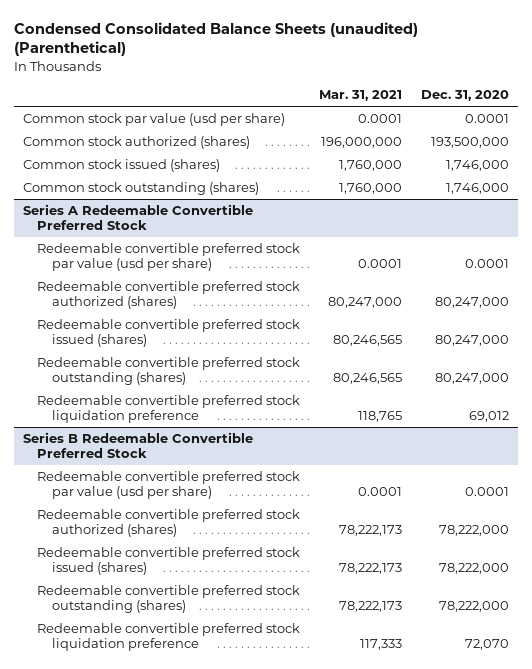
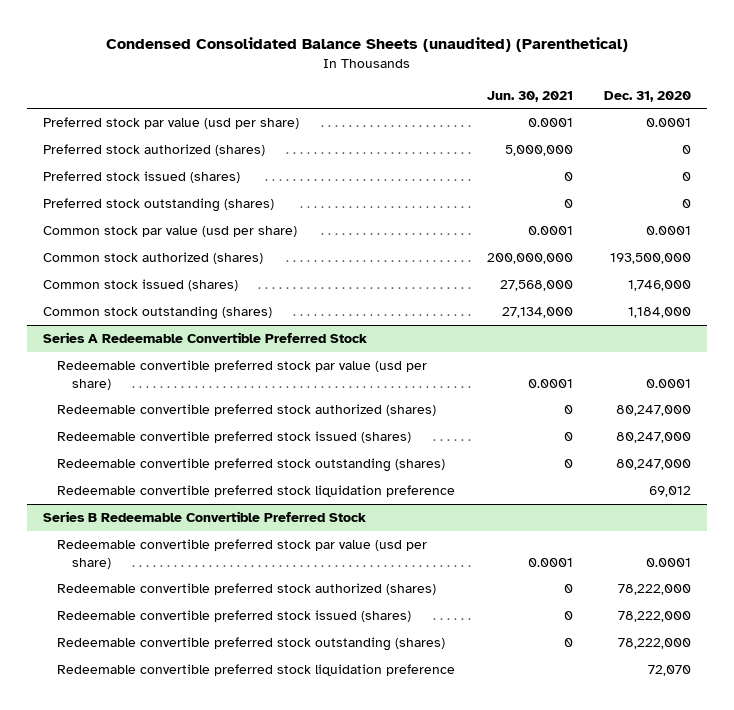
[319,90,403,102] Mar. 31, 2021 -> none
none -> [486,90,573,102] Jun. 30, 2021
none -> [42,117,299,130] Preferred stock par value (usd per share)
none -> [42,144,265,157] Preferred stock authorized (shares)
none -> [42,171,240,184] Preferred stock issued (shares)
none -> [42,198,274,213] Preferred stock outstanding (shares)
[445,182,509,194] 1,746,000 -> [628,307,692,319] 1,184,000

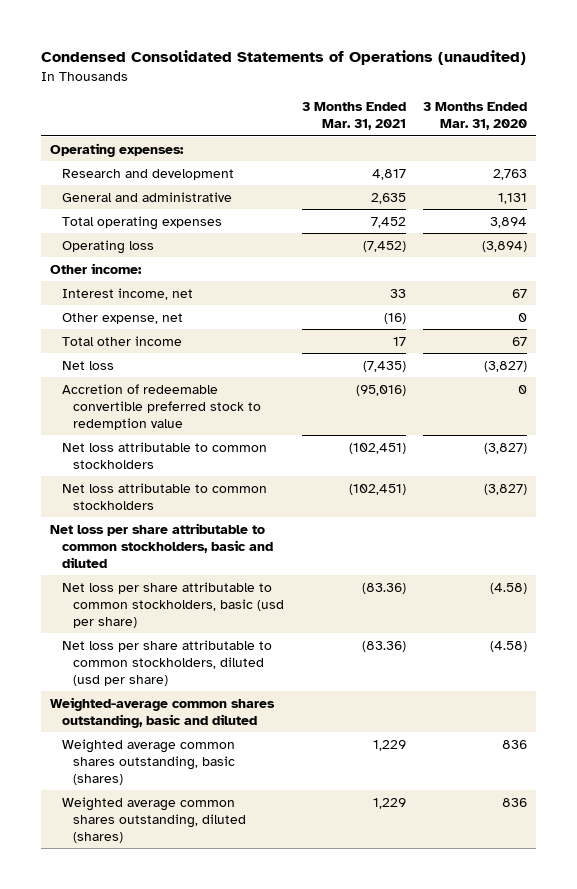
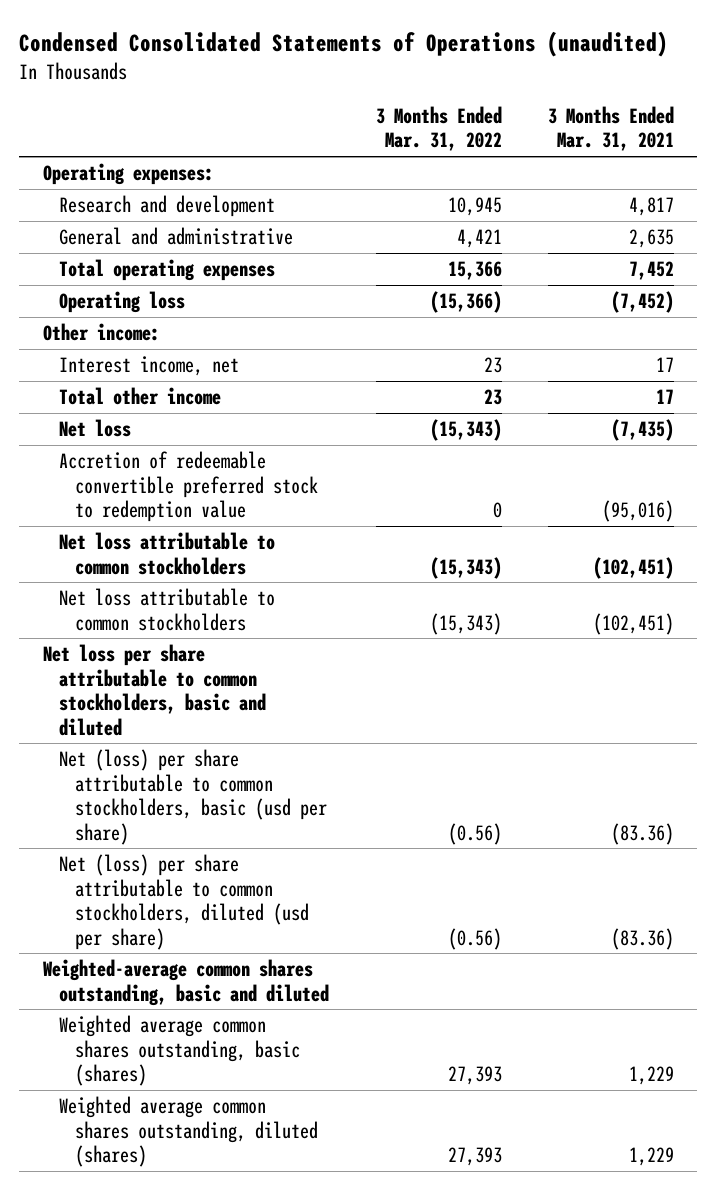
[423,102,528,131] 3 Months Ended Mar. 31, 2020 -> none
none -> [375,105,502,152] 3 Months Ended Mar. 31, 2022
[61,312,183,324] Other expense, net -> none
[389,288,406,298] 33 -> [656,357,675,373] 17
[61,581,285,628] Net loss per share attributable to common stockholders, basic (usd per share) -> [59,749,328,845] Net (loss) per share attributable to common stockholders, basic (usd per share)
[61,639,272,686] Net loss per share attributable to common stockholders, diluted (usd per share) -> [59,854,310,950] Net (loss) per share attributable to common stockholders, diluted (usd per share)

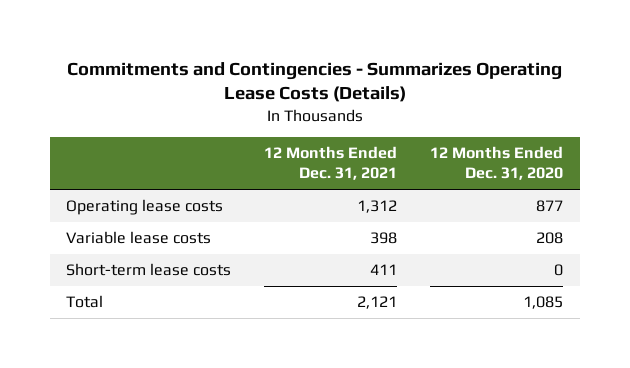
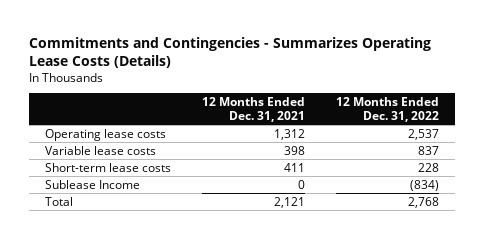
[430,146,564,181] 12 Months Ended Dec. 31, 2020 -> none
none -> [336,97,440,122] 12 Months Ended Dec. 31, 2022
none -> [44,179,140,189] Sublease Income

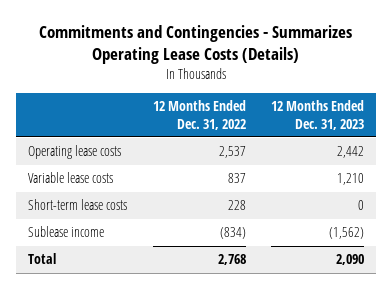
[202,97,306,122] 12 Months Ended Dec. 31, 2021 -> none
none -> [270,100,364,130] 12 Months Ended Dec. 31, 2023
[44,179,140,189] Sublease Income -> [28,226,105,238] Sublease income

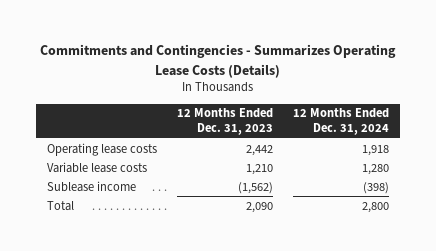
[152,100,246,130] 12 Months Ended Dec. 31, 2022 -> none
none -> [293,108,390,136] 12 Months Ended Dec. 31, 2024
[28,199,128,211] Short-term lease costs -> none

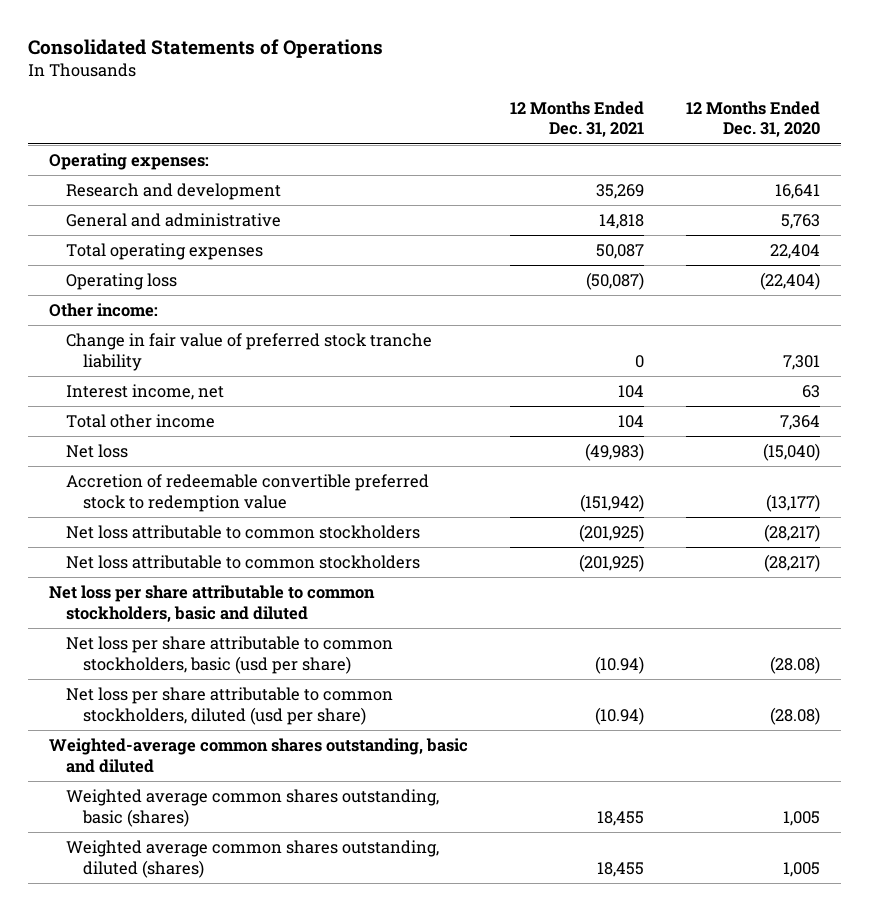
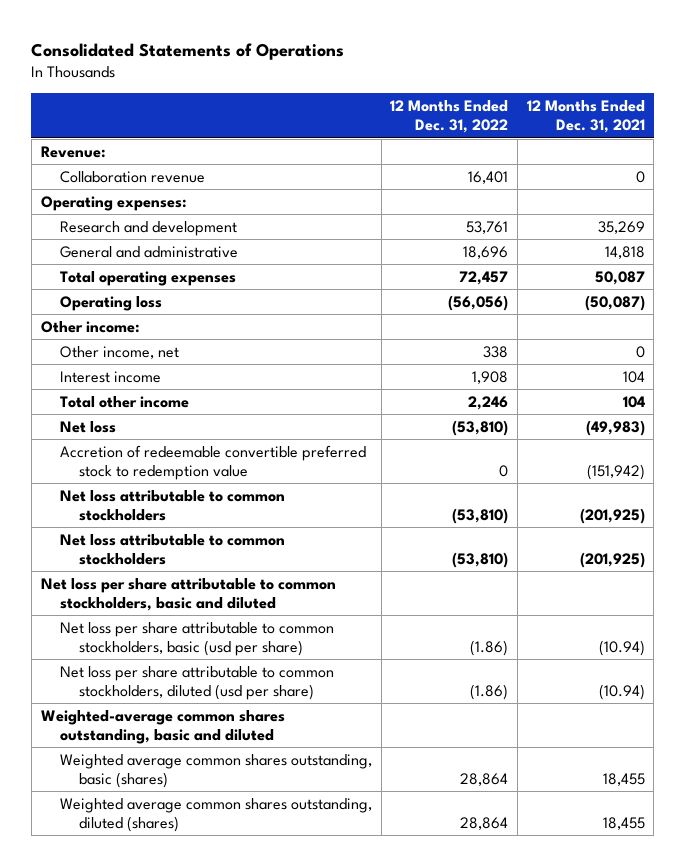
[685,100,820,138] 12 Months Ended Dec. 31, 2020 -> none
none -> [390,99,509,134] 12 Months Ended Dec. 31, 2022
none -> [40,145,106,158] Revenue:
none -> [59,170,205,183] Collaboration revenue
[66,333,433,372] Change in fair value of preferred stock tranche liability -> [59,345,179,359] Other income, net
[66,384,225,401] Interest income, net -> [59,370,161,383] Interest income

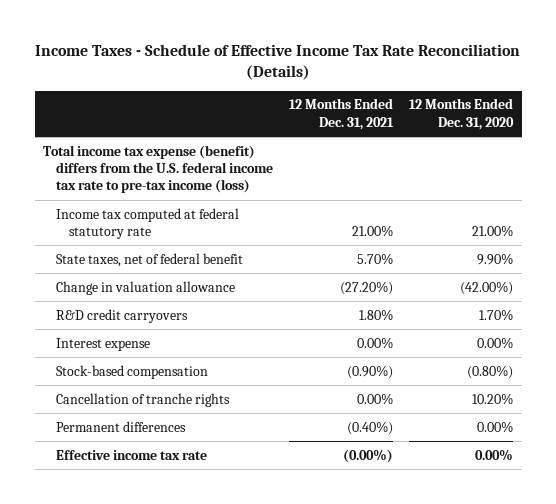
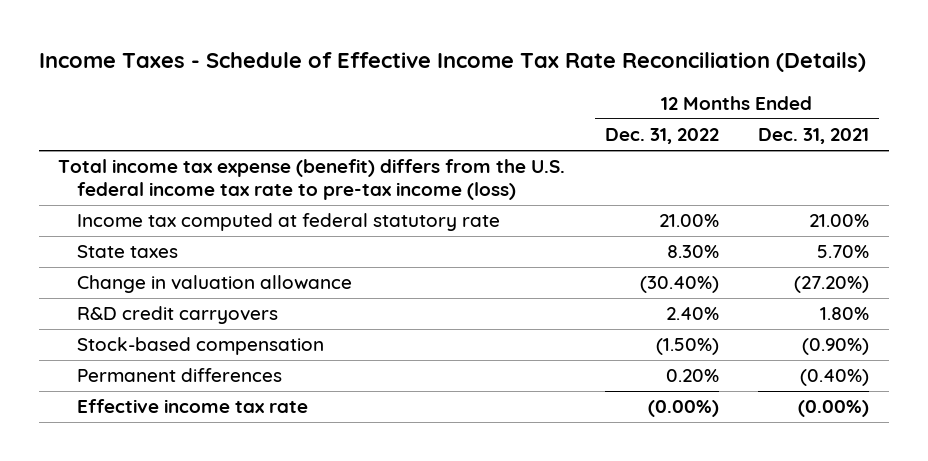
[409,98,515,130] 12 Months Ended Dec. 31, 2020 -> none
none -> [604,128,719,145] Dec. 31, 2022
[55,252,243,267] State taxes, net of federal benefit -> [76,245,178,259] State taxes
[55,337,150,351] Interest expense -> none
[55,392,230,407] Cancellation of tranche rights -> none

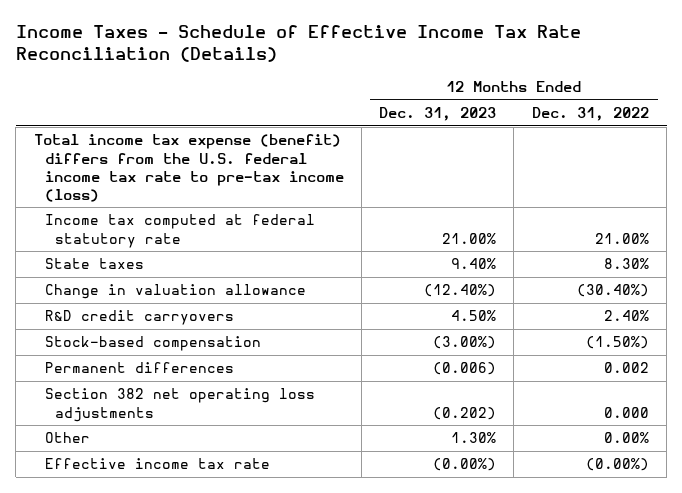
[758,128,870,145] Dec. 31, 2021 -> none
none -> [379,107,497,122] Dec. 31, 2023
[665,369,719,383] 0.20% -> [603,362,649,374] 0.002
none -> [44,388,315,422] Section 382 net operating loss adjustments
none -> [44,432,90,444] Other

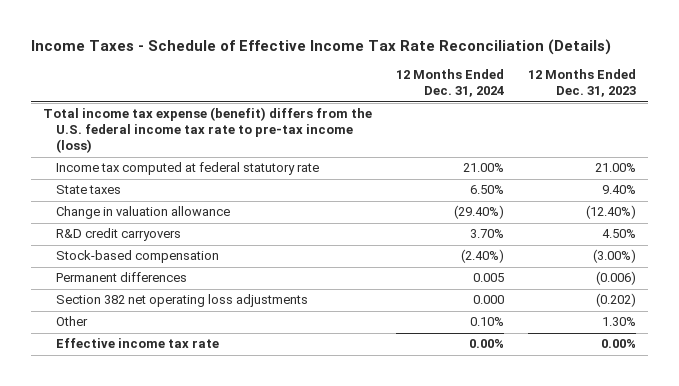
[531,107,649,122] Dec. 31, 2022 -> none
none -> [395,69,504,98] 12 Months Ended Dec. 31, 2024
[433,458,497,472] (0.00%) -> [600,339,636,349] 0.00%

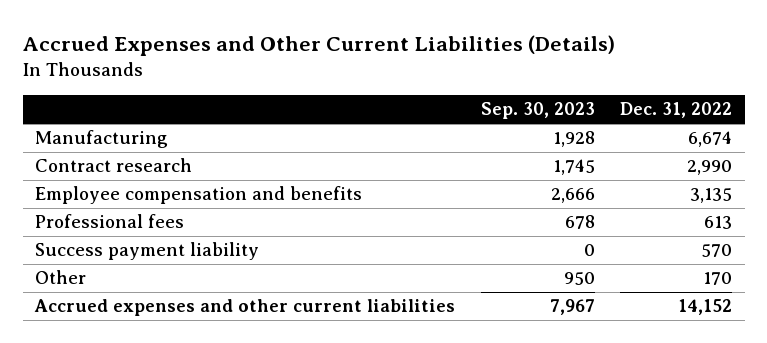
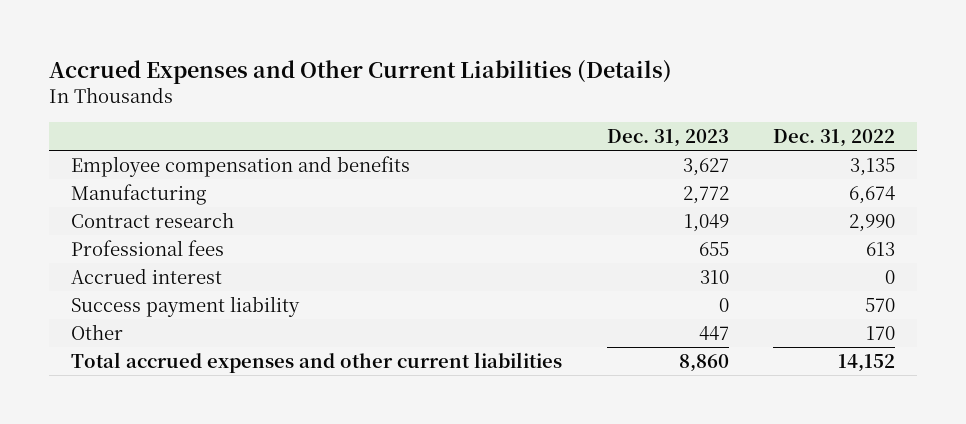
[480,102,595,120] Sep. 30, 2023 -> none
none -> [606,128,729,147] Dec. 31, 2023
[35,186,363,205] Employee compensation and benefits -> [71,155,411,177] Employee compensation and benefits
none -> [71,267,223,284] Accrued interest
[34,299,456,317] Accrued expenses and other current liabilities -> [71,351,563,373] Total accrued expenses and other current liabilities

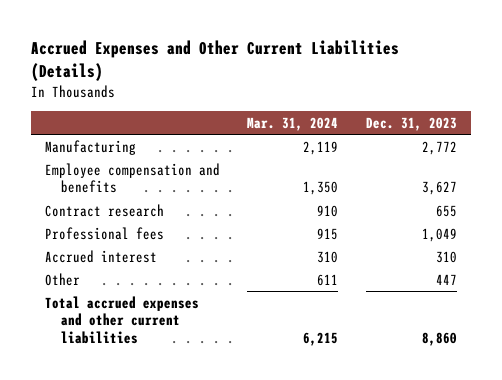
[772,128,895,147] Dec. 31, 2022 -> none
none -> [247,116,339,131] Mar. 31, 2024
[71,155,411,177] Employee compensation and benefits -> [45,162,221,194] Employee compensation and benefits
[683,213,729,232] 1,049 -> [435,204,457,217] 655
[698,241,729,256] 655 -> [421,227,457,242] 1,049
[71,295,301,317] Success payment liability -> none

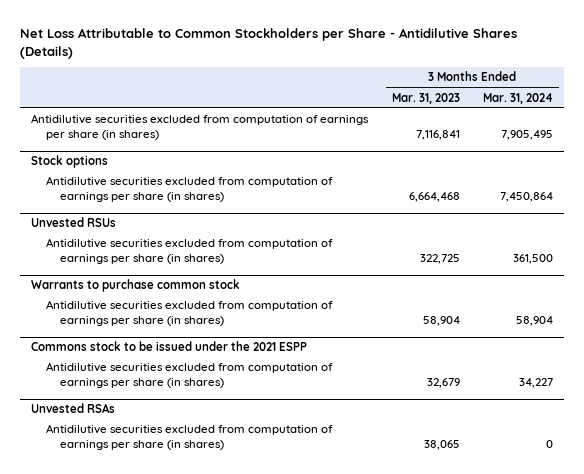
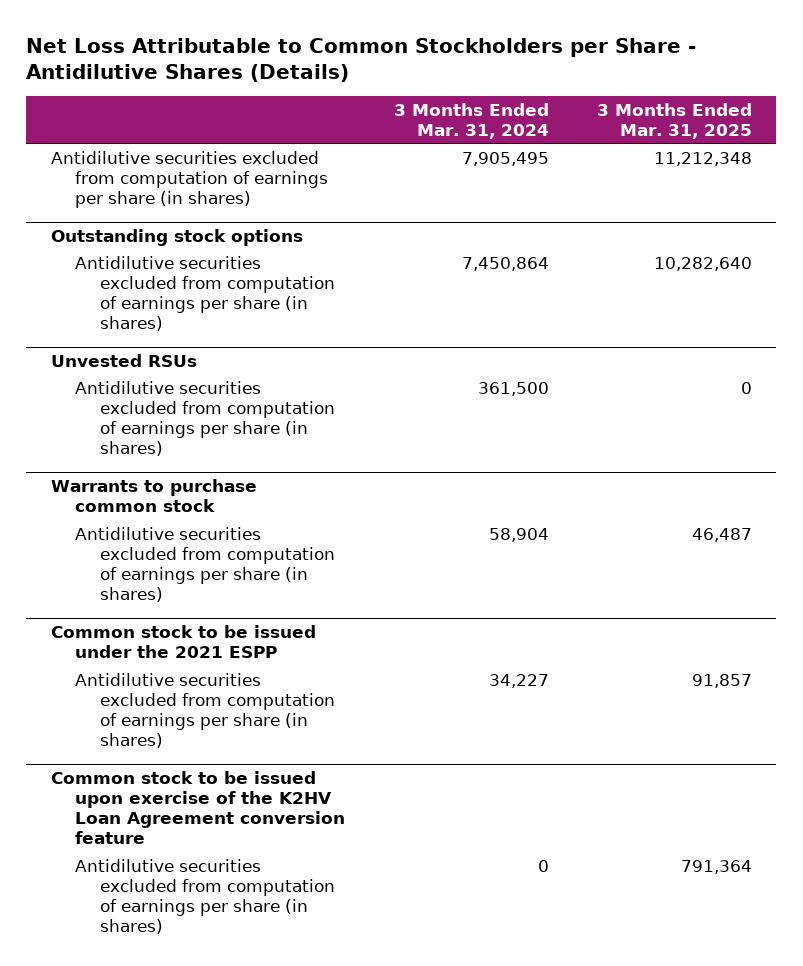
[391,92,460,104] Mar. 31, 2023 -> none
none -> [597,102,753,139] 3 Months Ended Mar. 31, 2025
[31,155,109,169] Stock options -> [50,228,303,246] Outstanding stock options
[31,341,308,352] Commons stock to be issued under the 2021 ESPP -> [50,624,316,658] Common stock to be issued under the 2021 ESPP
[31,403,116,414] Unvested RSAs -> none
none -> [50,770,346,845] Common stock to be issued upon exercise of the K2HV Loan Agreement conversion feature

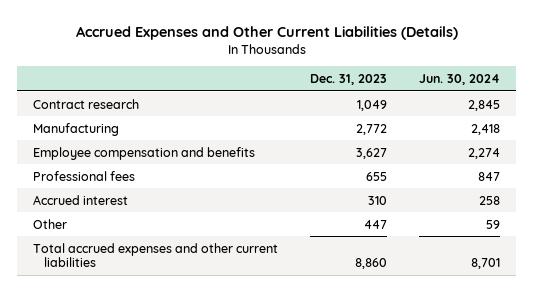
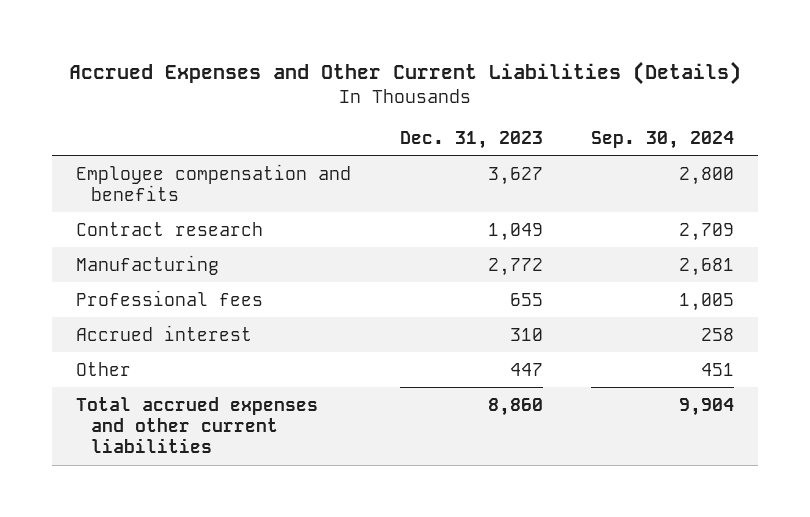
[419,74,501,86] Jun. 30, 2024 -> none
none -> [591,131,735,150] Sep. 30, 2024
[33,146,256,160] Employee compensation and benefits -> [76,163,352,201] Employee compensation and benefits

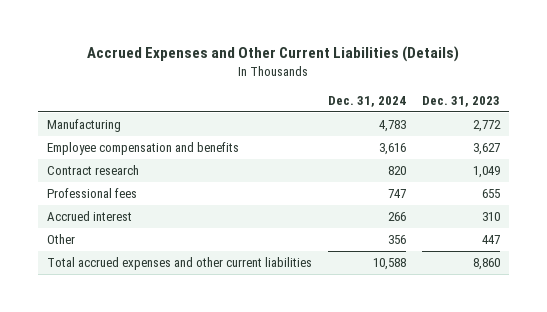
[591,131,735,150] Sep. 30, 2024 -> none
none -> [327,95,406,107] Dec. 31, 2024
[76,254,220,275] Manufacturing -> [46,119,121,133] Manufacturing

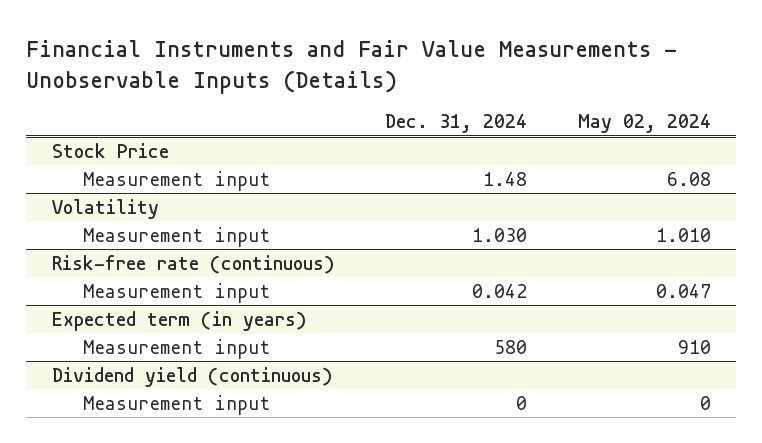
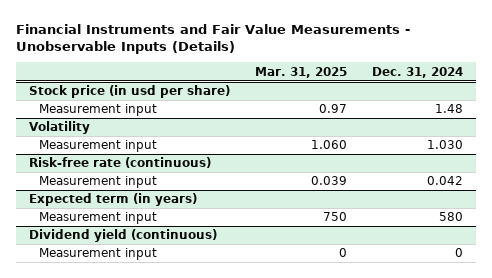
[577,114,711,134] May 02, 2024 -> none
none -> [254,66,347,78] Mar. 31, 2025
[51,142,169,158] Stock Price -> [28,85,230,99] Stock price (in usd per share)

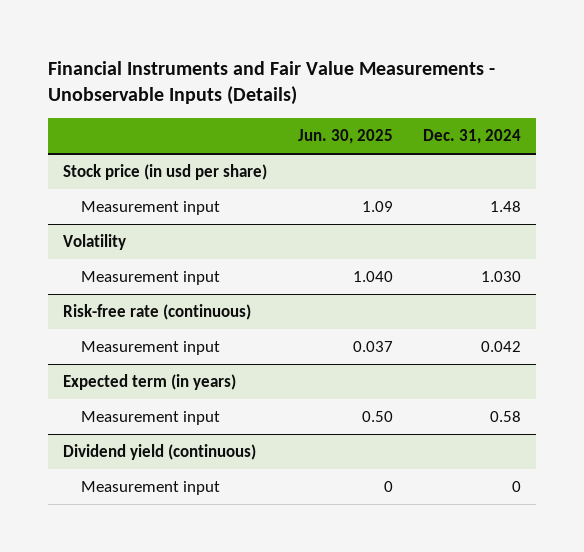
[254,66,347,78] Mar. 31, 2025 -> none
none -> [297,129,393,145] Jun. 30, 2025
[439,212,464,222] 580 -> [490,411,522,423] 0.58

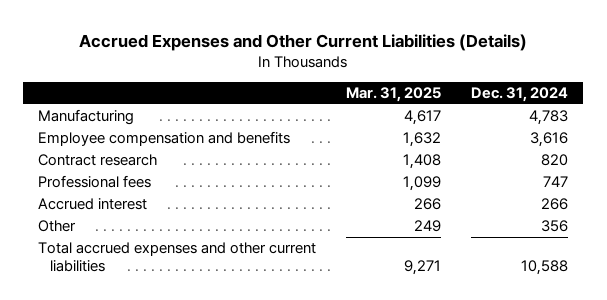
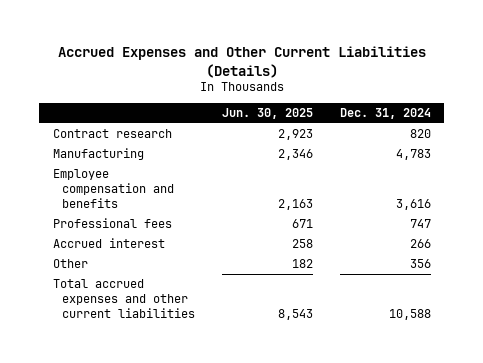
[346,86,442,102] Mar. 31, 2025 -> none
none -> [221,108,313,120] Jun. 30, 2025
[38,154,158,167] Contract research -> [52,129,172,139] Contract research

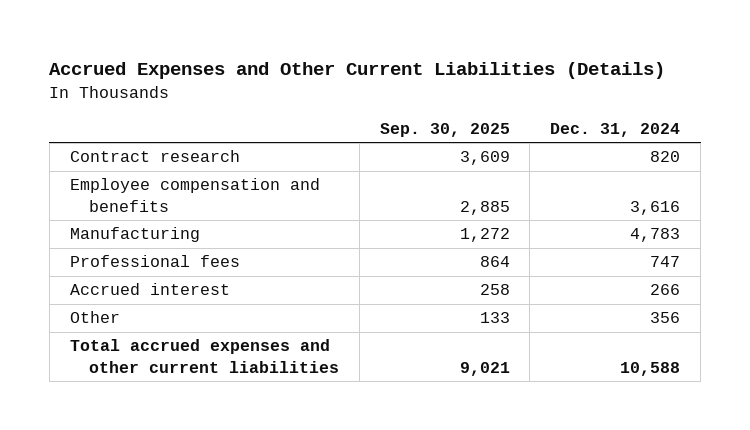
[221,108,313,120] Jun. 30, 2025 -> none
none -> [379,122,510,137] Sep. 30, 2025
[52,148,144,161] Manufacturing -> [69,227,200,243] Manufacturing

